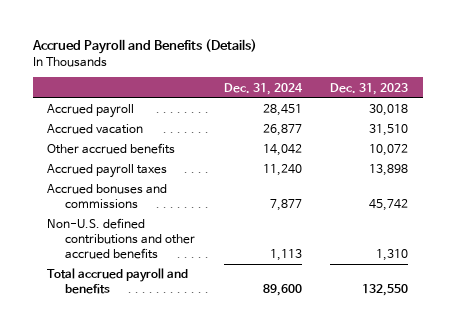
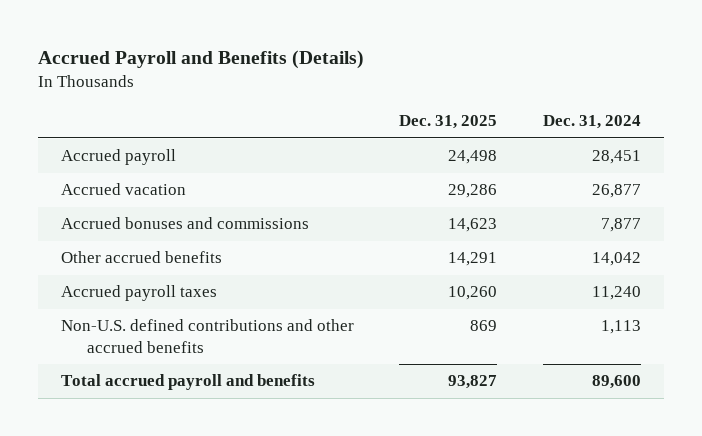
[330,82,409,95] Dec. 31, 2023 -> none
none -> [399,115,498,130] Dec. 31, 2025
[46,184,167,210] Accrued bonuses and commissions -> [60,217,309,230] Accrued bonuses and commissions

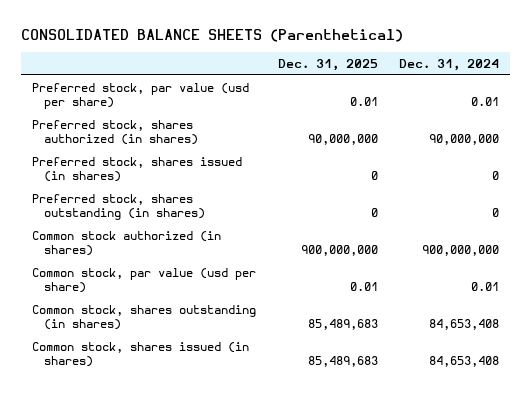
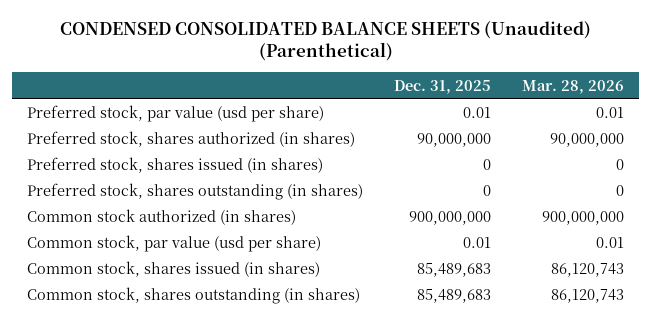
[21,28,404,42] CONSOLIDATED BALANCE SHEETS (Parenthetical) -> [59,20,591,62] CONDENSED CONSOLIDATED BALANCE SHEETS (Unaudited) (Parenthetical)
[398,58,499,71] Dec. 31, 2024 -> none
none -> [521,79,624,94] Mar. 28, 2026
[32,304,257,330] Common stock, shares outstanding (in shares) -> [27,286,361,304] Common stock, shares outstanding (in shares)

